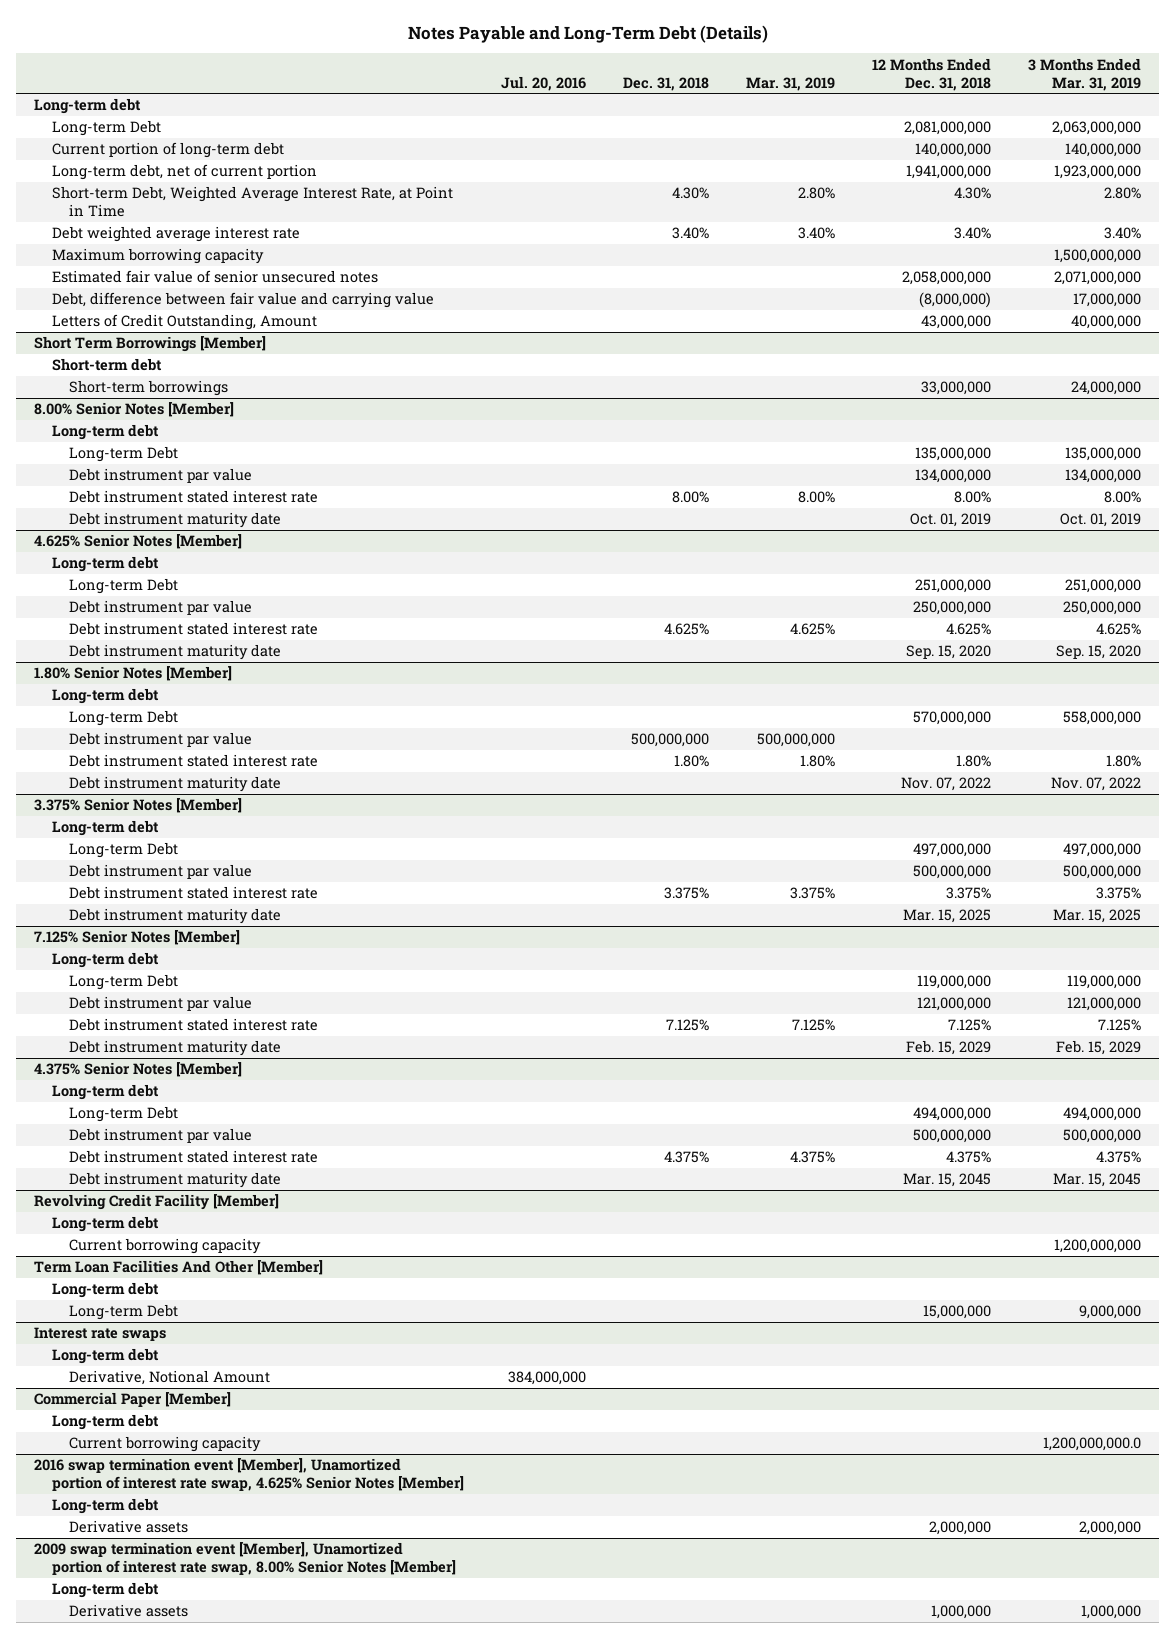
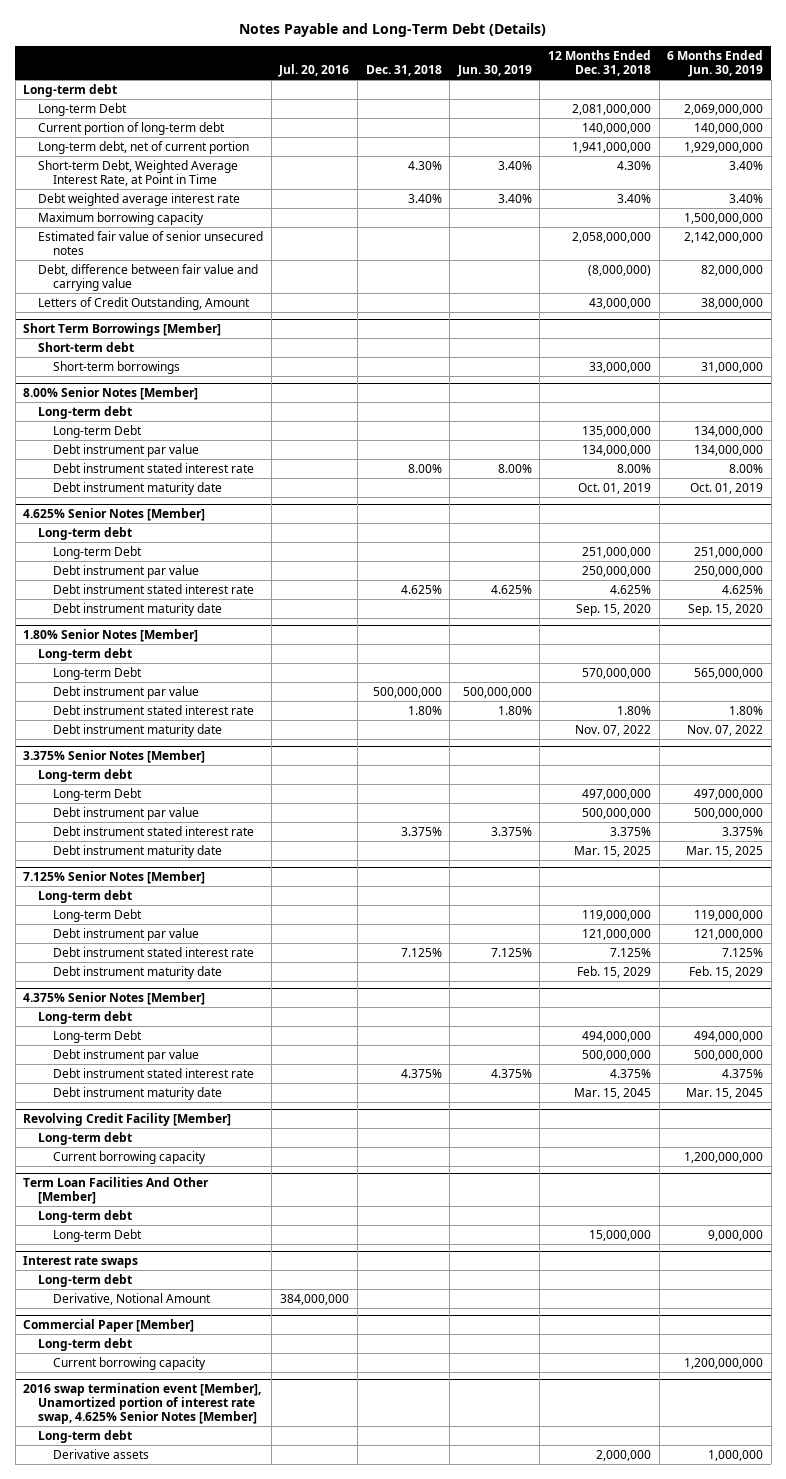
[745,76,835,91] Mar. 31, 2019 -> none
[1027,57,1141,91] 3 Months Ended Mar. 31, 2019 -> none
none -> [456,64,532,77] Jun. 30, 2019
none -> [667,49,764,77] 6 Months Ended Jun. 30, 2019
[34,1542,456,1576] 2009 swap termination event [Member], Unamortized portion of interest rate swap, 8.00% Senior Notes [Member] -> none
[51,1582,159,1599] Long-term debt -> none
[69,1604,189,1618] Derivative assets -> none

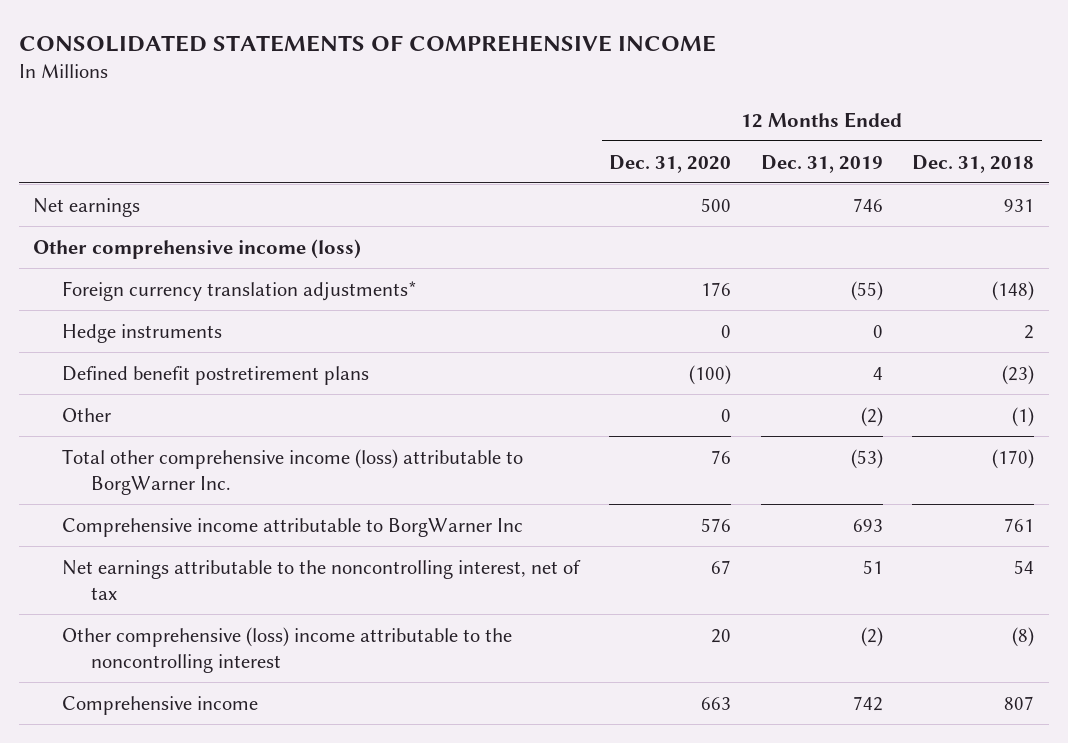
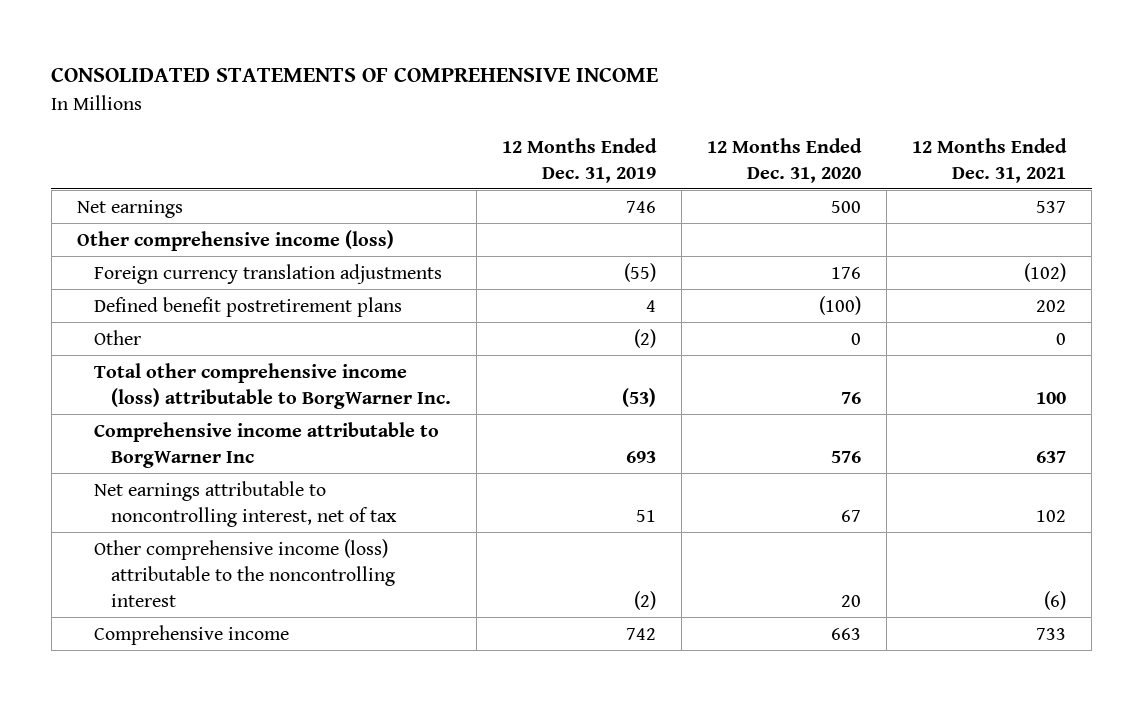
[912,154,1035,173] Dec. 31, 2018 -> none
none -> [912,137,1068,183] 12 Months Ended Dec. 31, 2021
[62,323,223,343] Hedge instruments -> none
[62,280,418,301] Foreign currency translation adjustments* -> [93,263,442,284] Foreign currency translation adjustments
[62,559,582,600] Net earnings attributable to the noncontrolling interest, net of tax -> [93,480,397,527] Net earnings attributable to noncontrolling interest, net of tax
[62,626,513,673] Other comprehensive (loss) income attributable to the noncontrolling interest -> [93,538,395,607] Other comprehensive income (loss) attributable to the noncontrolling interest

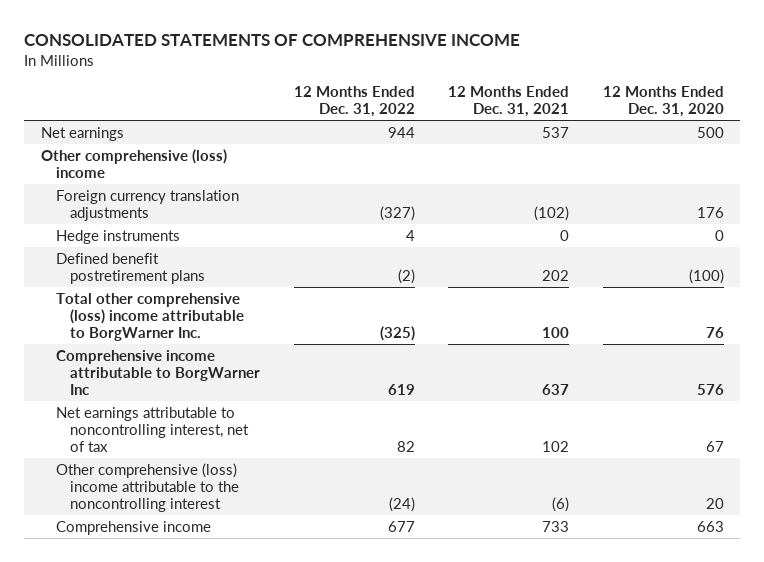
[502,137,658,183] 12 Months Ended Dec. 31, 2019 -> none
none -> [293,85,415,117] 12 Months Ended Dec. 31, 2022
[76,229,394,251] Other comprehensive income (loss) -> [40,148,227,178] Other comprehensive (loss) income
none -> [55,229,180,244] Hedge instruments
[93,329,141,345] Other -> none
[93,362,451,409] Total other comprehensive income (loss) attributable to BorgWarner Inc. -> [55,292,245,341] Total other comprehensive (loss) income attributable to BorgWarner Inc.
[93,538,395,607] Other comprehensive income (loss) attributable to the noncontrolling interest -> [55,462,240,512] Other comprehensive (loss) income attributable to the noncontrolling interest

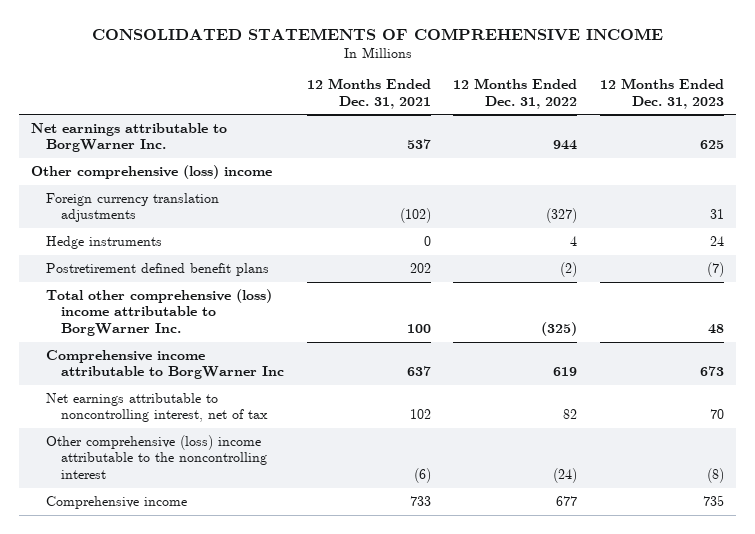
[602,85,724,117] 12 Months Ended Dec. 31, 2020 -> none
none -> [600,78,725,109] 12 Months Ended Dec. 31, 2023
[40,126,124,141] Net earnings -> [30,122,227,153] Net earnings attributable to BorgWarner Inc.
[55,252,206,284] Defined benefit postretirement plans -> [45,262,269,276] Postretirement defined benefit plans

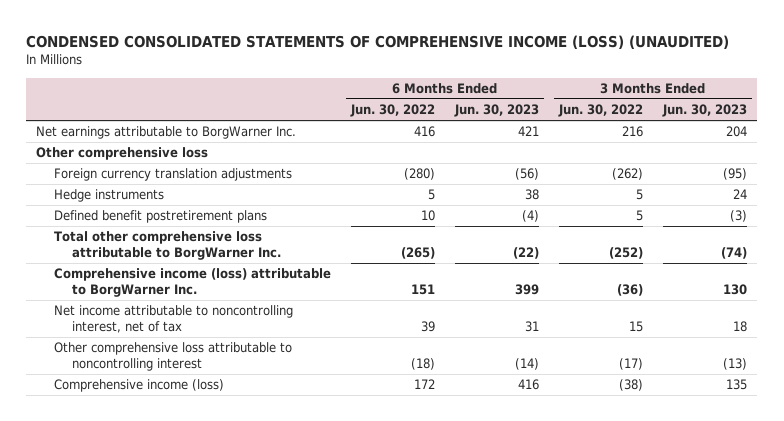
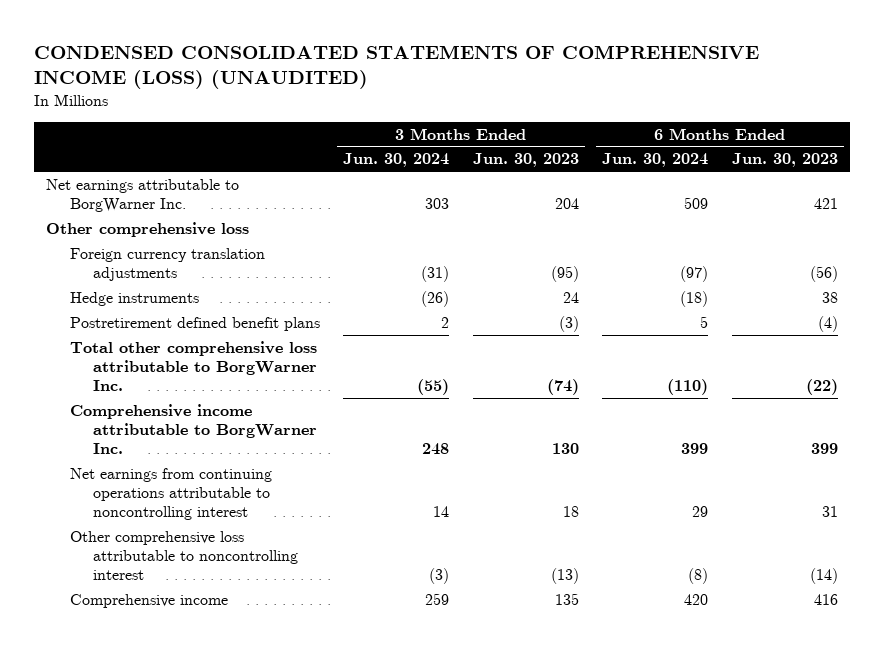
[350,104,436,118] Jun. 30, 2022 -> none
[558,104,644,118] Jun. 30, 2022 -> none
none -> [343,153,450,168] Jun. 30, 2024
none -> [602,153,709,168] Jun. 30, 2024
[54,210,268,224] Defined benefit postretirement plans -> [69,316,320,331] Postretirement defined benefit plans
[54,268,332,298] Comprehensive income (loss) attributable to BorgWarner Inc. -> [69,403,318,455] Comprehensive income attributable to BorgWarner Inc.
[54,305,294,334] Net income attributable to noncontrolling interest, net of tax -> [69,467,272,521] Net earnings from continuing operations attributable to noncontrolling interest
[54,379,225,393] Comprehensive income (loss) -> [69,593,228,608] Comprehensive income

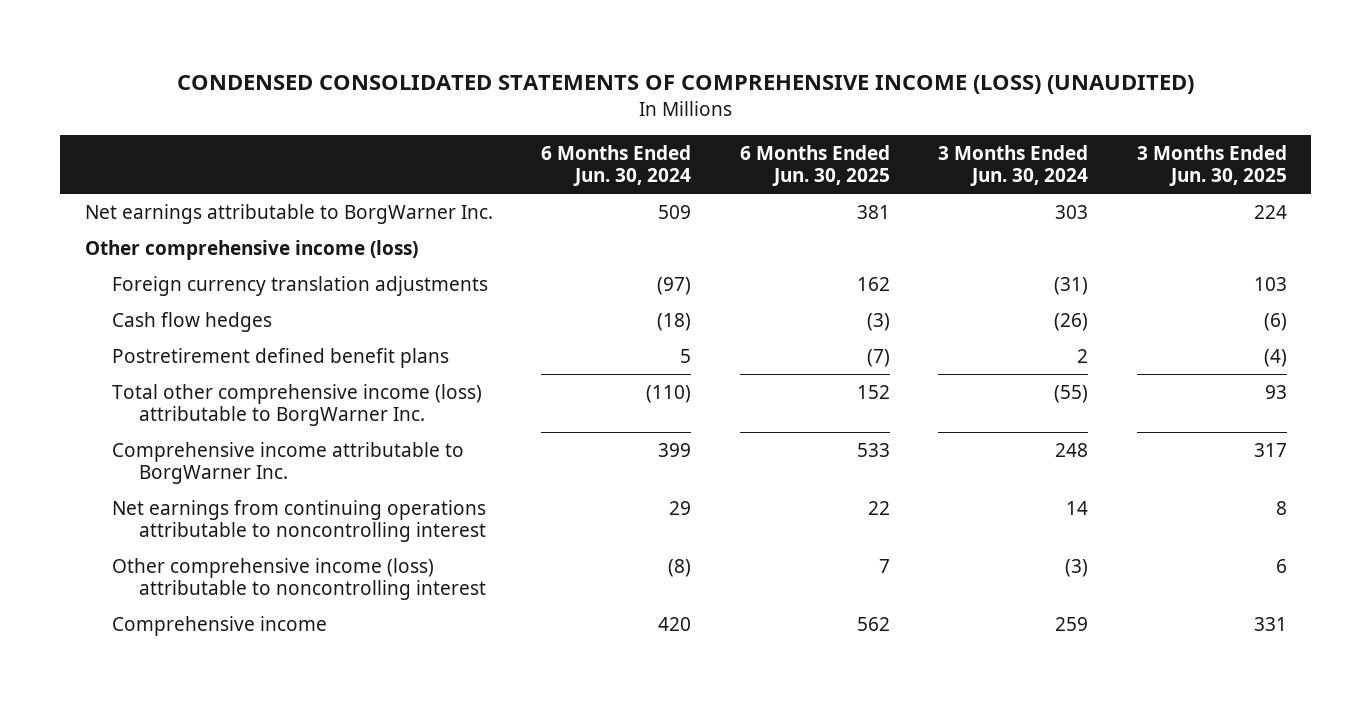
[472,153,579,168] Jun. 30, 2023 -> none
[731,153,838,168] Jun. 30, 2023 -> none
none -> [739,144,890,187] 6 Months Ended Jun. 30, 2025
none -> [1136,144,1287,187] 3 Months Ended Jun. 30, 2025
[46,221,250,237] Other comprehensive loss -> [84,239,418,260] Other comprehensive income (loss)
[69,291,199,306] Hedge instruments -> [111,311,272,332] Cash flow hedges
[69,340,318,392] Total other comprehensive loss attributable to BorgWarner Inc. -> [111,383,482,427] Total other comprehensive income (loss) attributable to BorgWarner Inc.
[69,530,299,581] Other comprehensive loss attributable to noncontrolling interest -> [111,557,486,601] Other comprehensive income (loss) attributable to noncontrolling interest

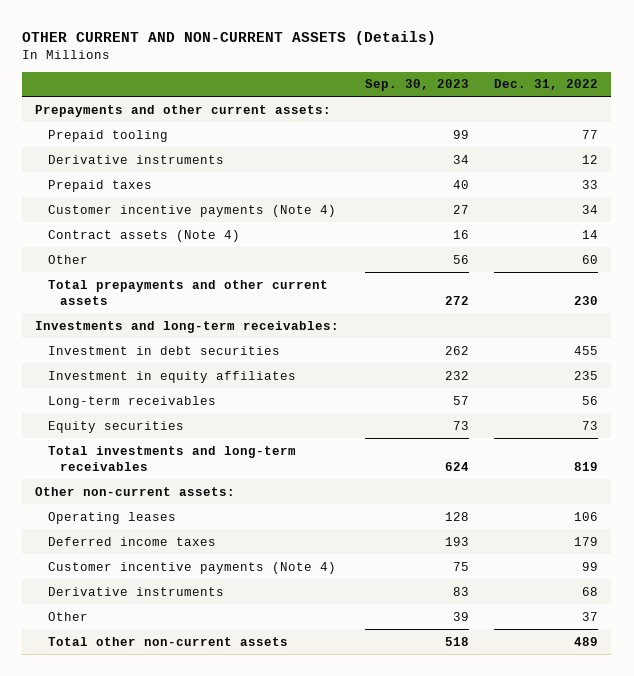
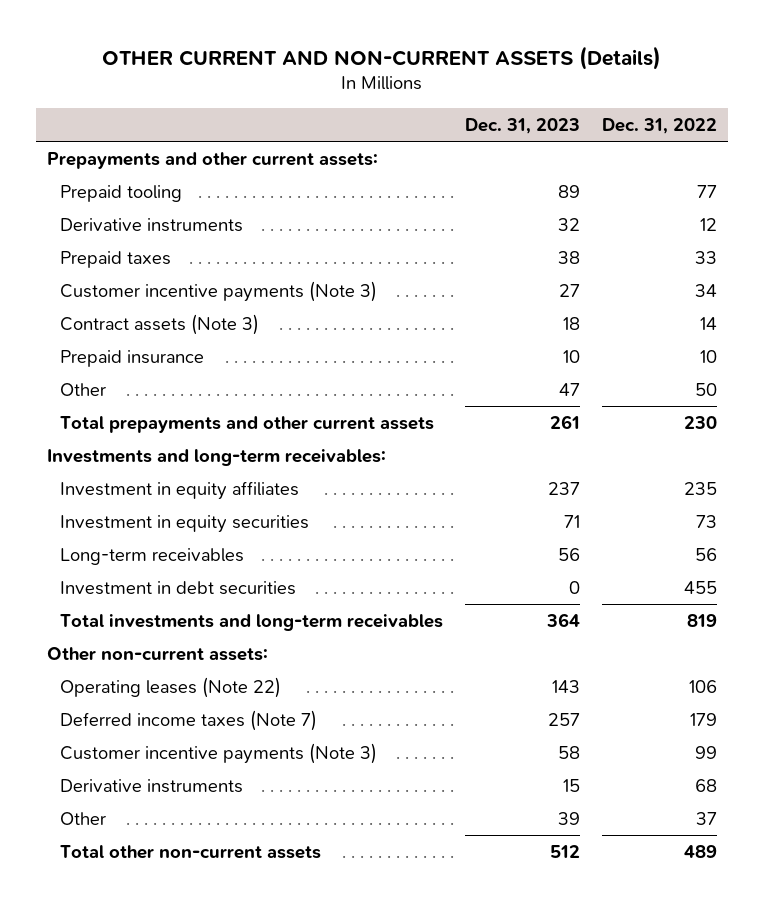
[364,79,469,92] Sep. 30, 2023 -> none
none -> [465,117,581,134] Dec. 31, 2023
[47,204,336,217] Customer incentive payments (Note 4) -> [60,280,378,302] Customer incentive payments (Note 3)
[47,229,240,242] Contract assets (Note 4) -> [60,313,260,335] Contract assets (Note 3)
none -> [60,349,205,367] Prepaid insurance
[582,254,599,264] 60 -> [694,382,717,396] 50
none -> [60,514,310,533] Investment in equity securities
[47,420,184,433] Equity securities -> none
[47,345,280,355] Investment in debt securities -> [60,580,297,595] Investment in debt securities
[47,511,176,524] Operating leases -> [60,676,282,698] Operating leases (Note 22)
[47,536,216,546] Deferred income taxes -> [60,709,318,731] Deferred income taxes (Note 7)
[47,561,336,574] Customer incentive payments (Note 4) -> [60,742,378,764] Customer incentive payments (Note 3)

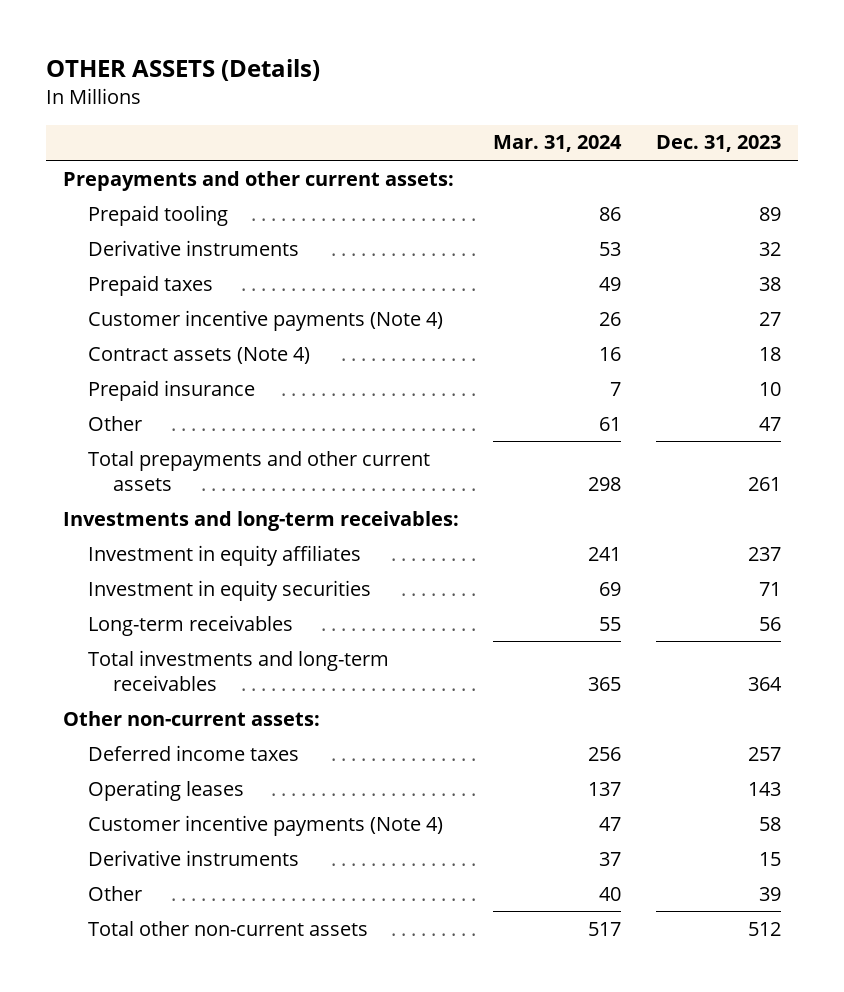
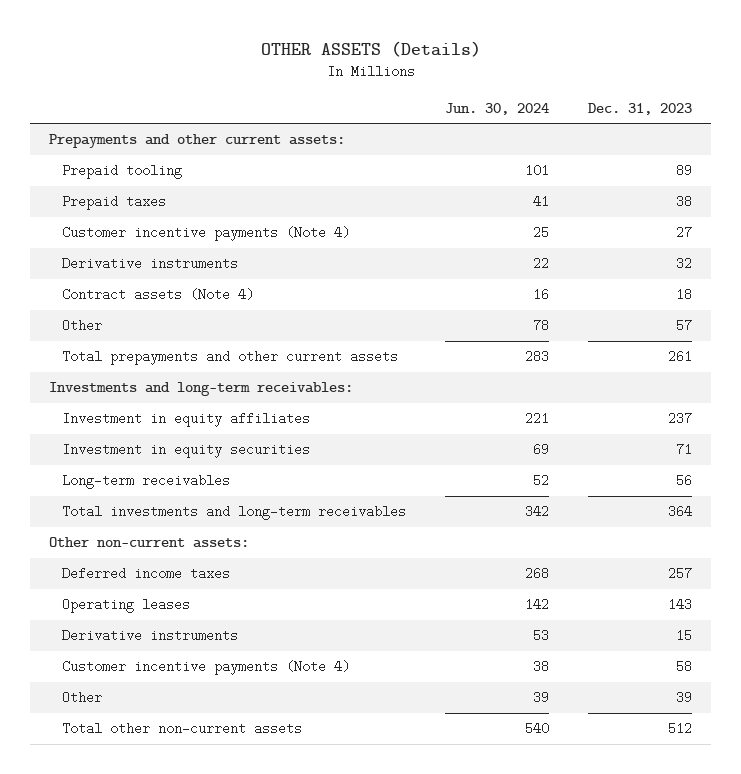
[493,135,623,153] Mar. 31, 2024 -> none
none -> [444,102,549,115] Jun. 30, 2024
[88,239,300,256] Derivative instruments -> [61,257,238,271] Derivative instruments
[88,379,256,401] Prepaid insurance -> none
[759,416,782,431] 47 -> [675,319,692,333] 57
[88,814,444,836] Customer incentive payments (Note 4) -> [61,660,350,676] Customer incentive payments (Note 4)

